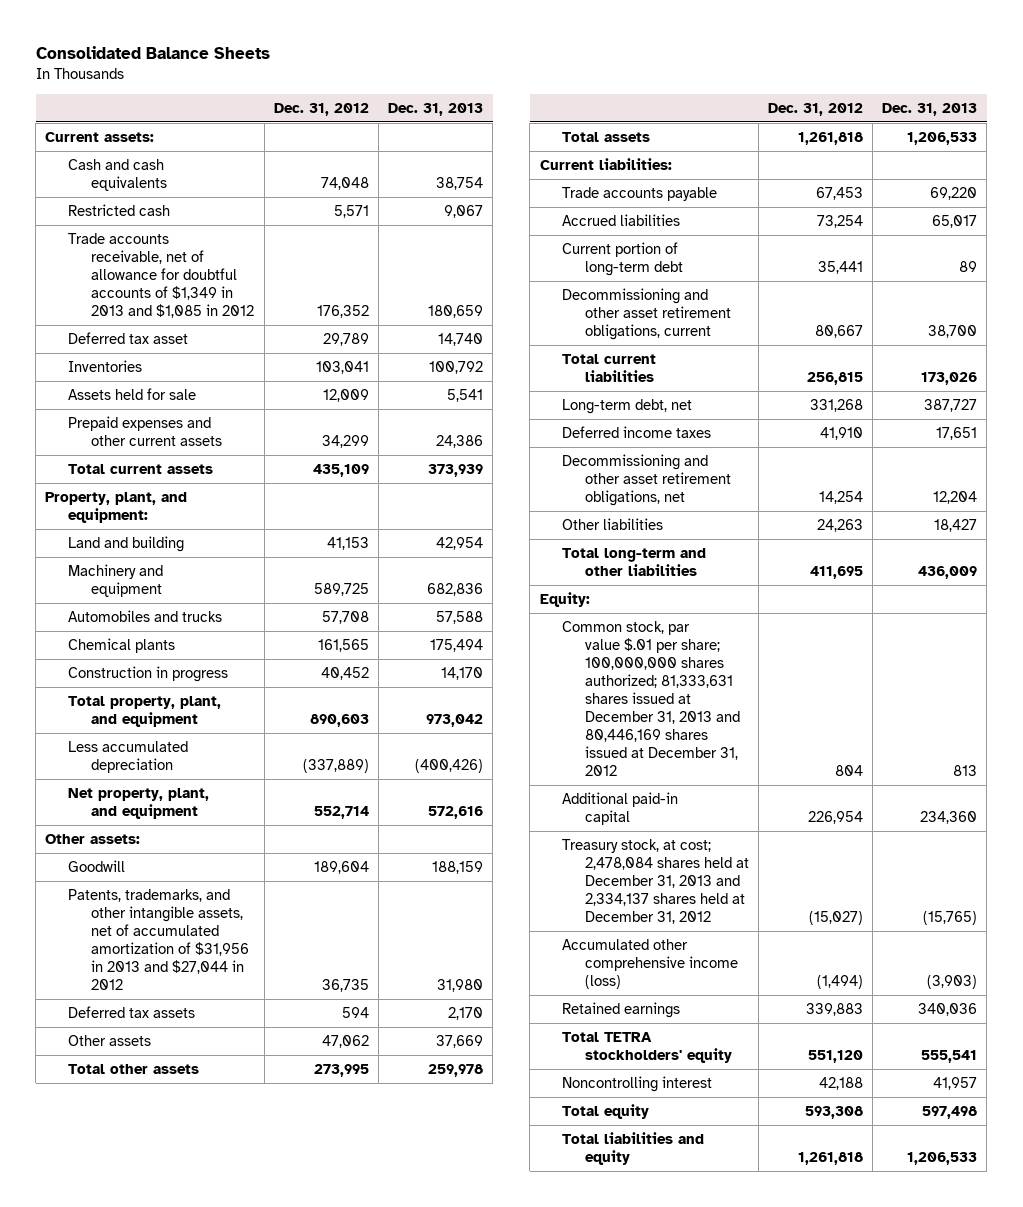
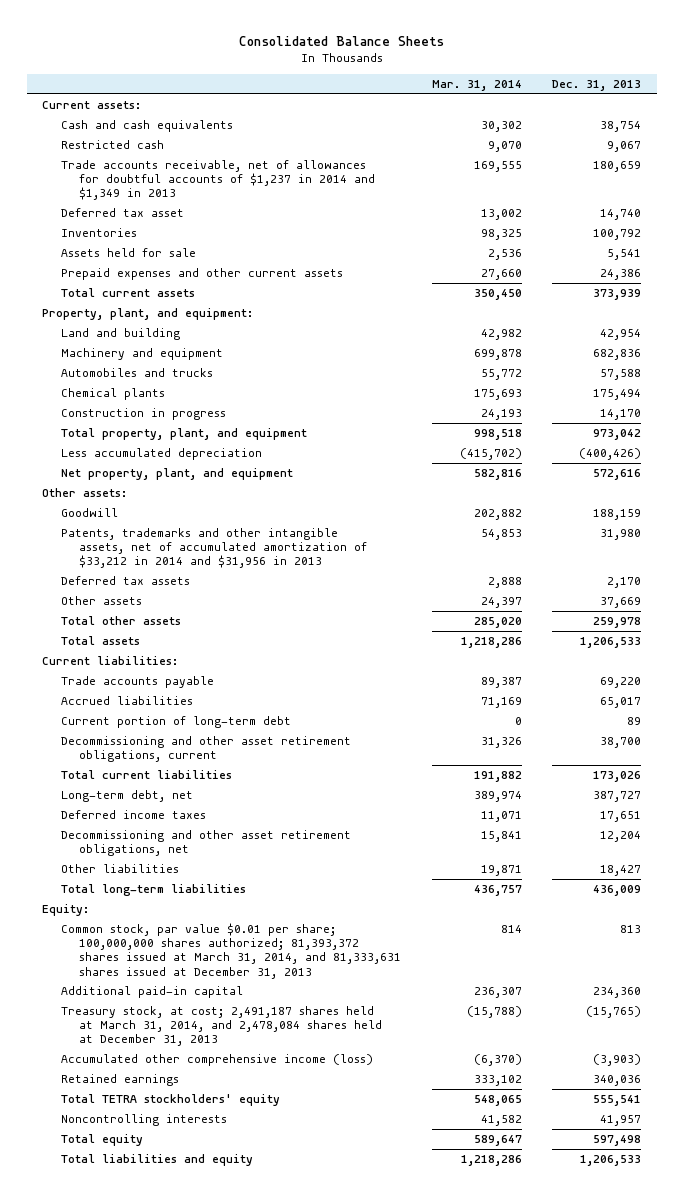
[274,102,370,116] Dec. 31, 2012 -> none
none -> [431,80,522,92] Mar. 31, 2014
[68,232,255,318] Trade accounts receivable, net of allowance for doubtful accounts of $1,349 in 2013 and $1,085 in 2012 -> [60,159,376,201] Trade accounts receivable, net of allowances for doubtful accounts of $1,237 in 2014 and $1,349 in 2013
[68,888,250,990] Patents, trademarks, and other intangible assets, net of accumulated amortization of $31,956 in 2013 and $27,044 in 2012 -> [60,527,368,569] Patents, trademarks and other intangible assets, net of accumulated amortization of $33,212 in 2014 and $31,956 in 2013
[562,547,707,576] Total long-term and other liabilities -> [60,883,246,896] Total long-term liabilities
[562,620,741,776] Common stock, par value $.01 per share; 100,000,000 shares authorized; 81,333,631 shares issued at December 31, 2013 and 80,446,169 shares issued at December 31, 2012 -> [60,922,402,979] Common stock, par value $0.01 per share; 100,000,000 shares authorized; 81,393,372 shares issued at March 31, 2014, and 81,333,631 shares issued at December 31, 2013
[562,838,750,924] Treasury stock, at cost; 2,478,084 shares held at December 31, 2013 and 2,334,137 shares held at December 31, 2012 -> [60,1005,383,1047] Treasury stock, at cost; 2,491,187 shares held at March 31, 2014, and 2,478,084 shares held at December 31, 2013
[562,1075,713,1092] Noncontrolling interest -> [60,1113,227,1126] Noncontrolling interests

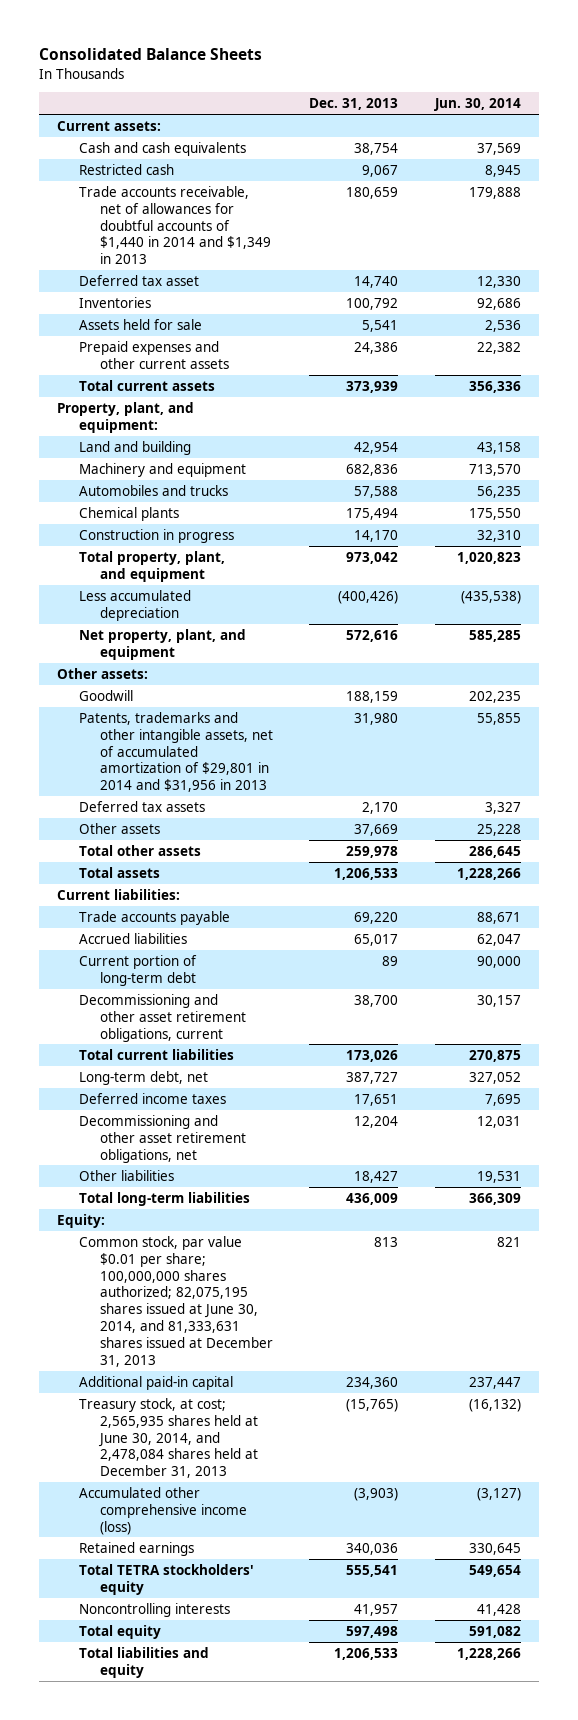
[431,80,522,92] Mar. 31, 2014 -> none
none -> [433,98,521,112] Jun. 30, 2014
[60,159,376,201] Trade accounts receivable, net of allowances for doubtful accounts of $1,237 in 2014 and $1,349 in 2013 -> [78,185,272,265] Trade accounts receivable, net of allowances for doubtful accounts of $1,440 in 2014 and $1,349 in 2013
[60,527,368,569] Patents, trademarks and other intangible assets, net of accumulated amortization of $33,212 in 2014 and $31,956 in 2013 -> [78,711,274,793] Patents, trademarks and other intangible assets, net of accumulated amortization of $29,801 in 2014 and $31,956 in 2013
[60,922,402,979] Common stock, par value $0.01 per share; 100,000,000 shares authorized; 81,393,372 shares issued at March 31, 2014, and 81,333,631 shares issued at December 31, 2013 -> [78,1235,274,1367] Common stock, par value $0.01 per share; 100,000,000 shares authorized; 82,075,195 shares issued at June 30, 2014, and 81,333,631 shares issued at December 31, 2013
[60,1005,383,1047] Treasury stock, at cost; 2,491,187 shares held at March 31, 2014, and 2,478,084 shares held at December 31, 2013 -> [78,1397,259,1479] Treasury stock, at cost; 2,565,935 shares held at June 30, 2014, and 2,478,084 shares held at December 31, 2013

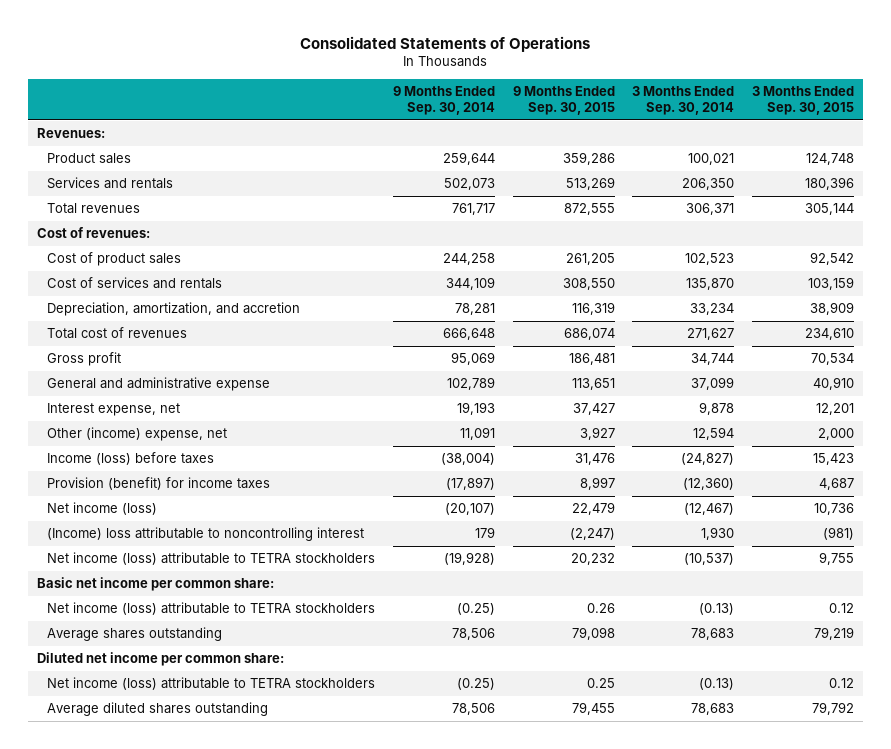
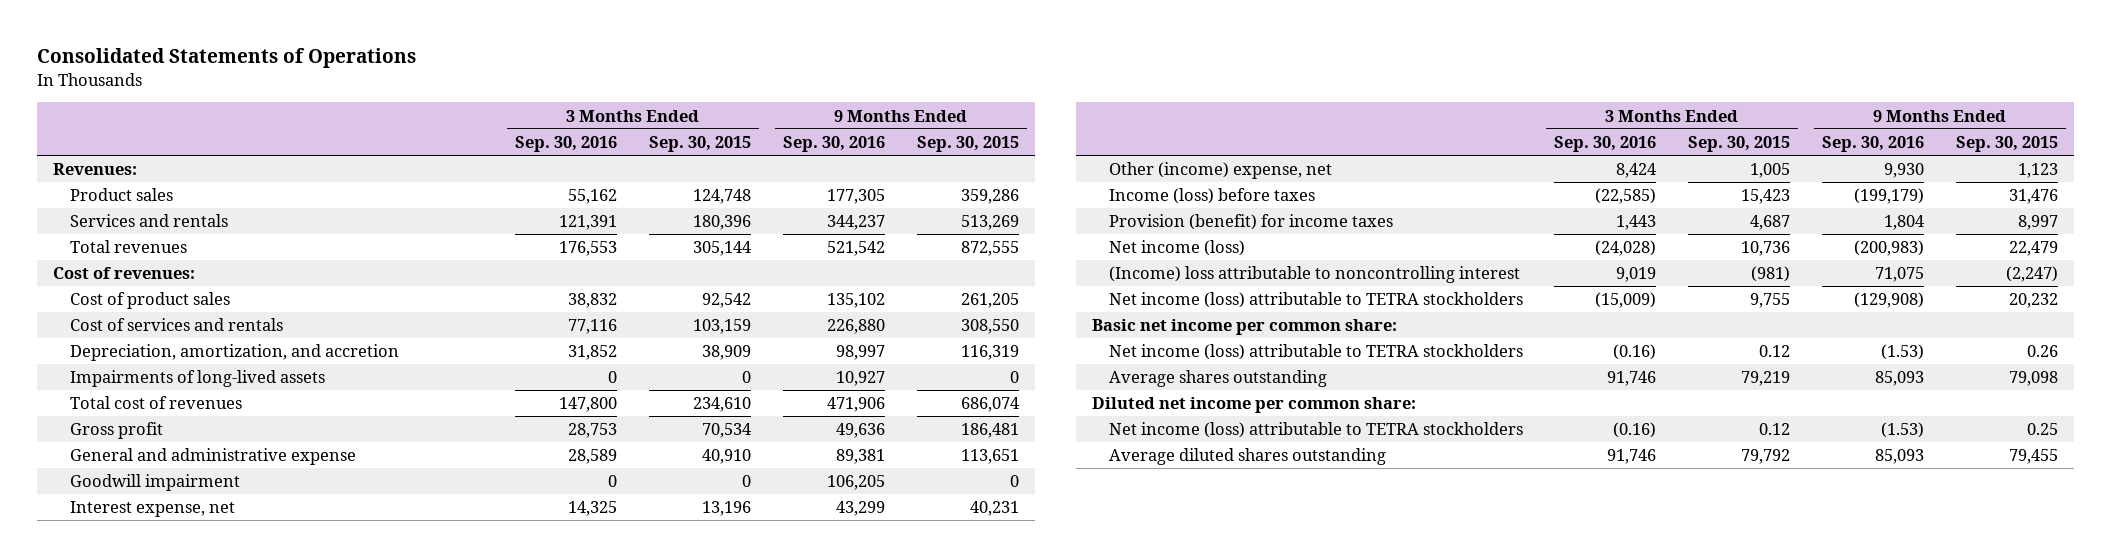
[392,86,495,115] 9 Months Ended Sep. 30, 2014 -> none
[632,86,735,115] 3 Months Ended Sep. 30, 2014 -> none
none -> [515,135,618,152] Sep. 30, 2016
none -> [782,135,885,152] Sep. 30, 2016
none -> [69,370,325,388] Impairments of long-lived assets
none -> [69,474,240,492] Goodwill impairment
[572,403,615,416] 37,427 -> [969,501,1019,517] 40,231
[815,403,854,416] 12,201 -> [702,501,752,517] 13,196
[579,427,615,441] 3,927 -> [2017,163,2058,179] 1,123
[817,428,854,441] 2,000 -> [1750,163,1791,179] 1,005

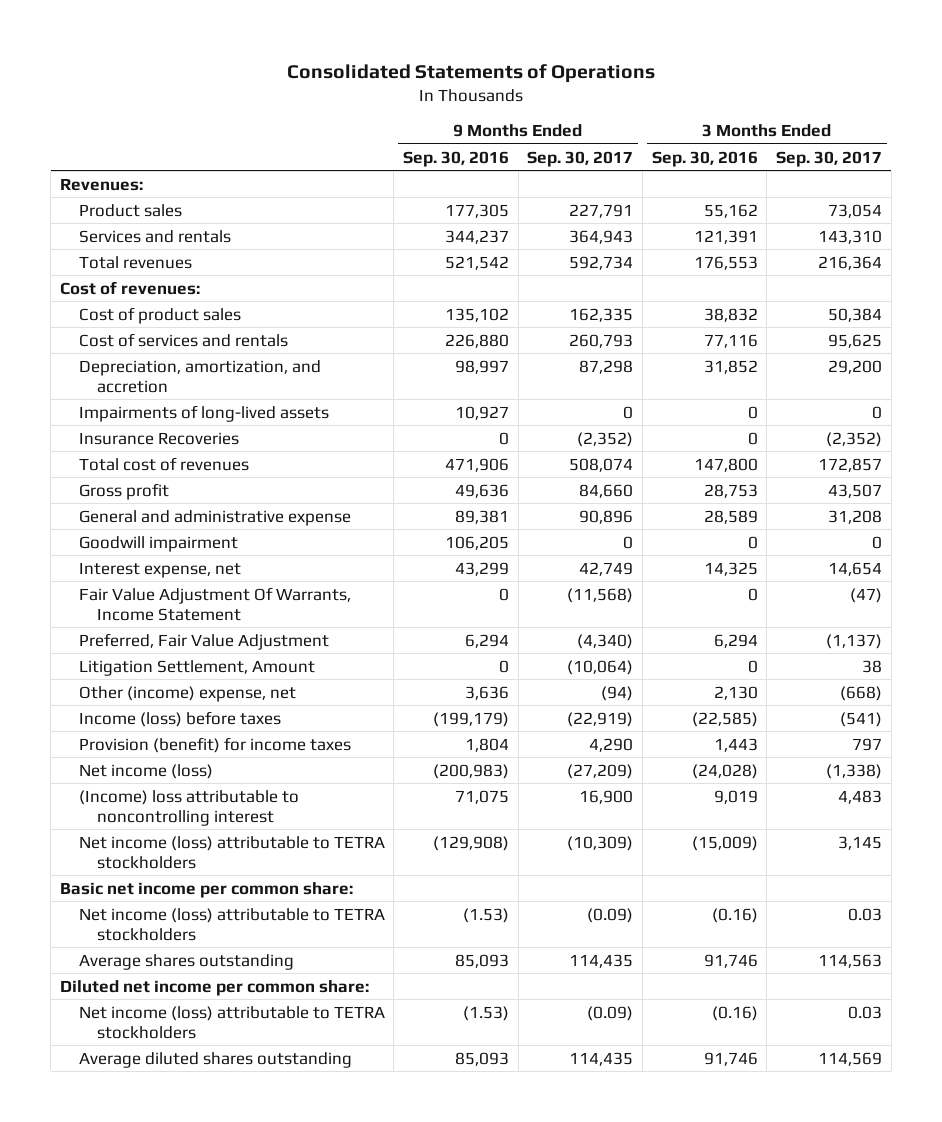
[649,135,752,152] Sep. 30, 2015 -> none
[916,135,1019,152] Sep. 30, 2015 -> none
none -> [527,150,634,167] Sep. 30, 2017
none -> [776,150,883,167] Sep. 30, 2017
none -> [78,431,239,445] Insurance Recoveries
none -> [78,586,351,621] Fair Value Adjustment Of Warrants, Income Statement
none -> [78,632,329,650] Preferred, Fair Value Adjustment
none -> [78,659,315,676] Litigation Settlement, Amount
[1616,163,1657,179] 8,424 -> [713,685,758,700] 2,130
[1883,163,1924,179] 9,930 -> [465,685,510,700] 3,636

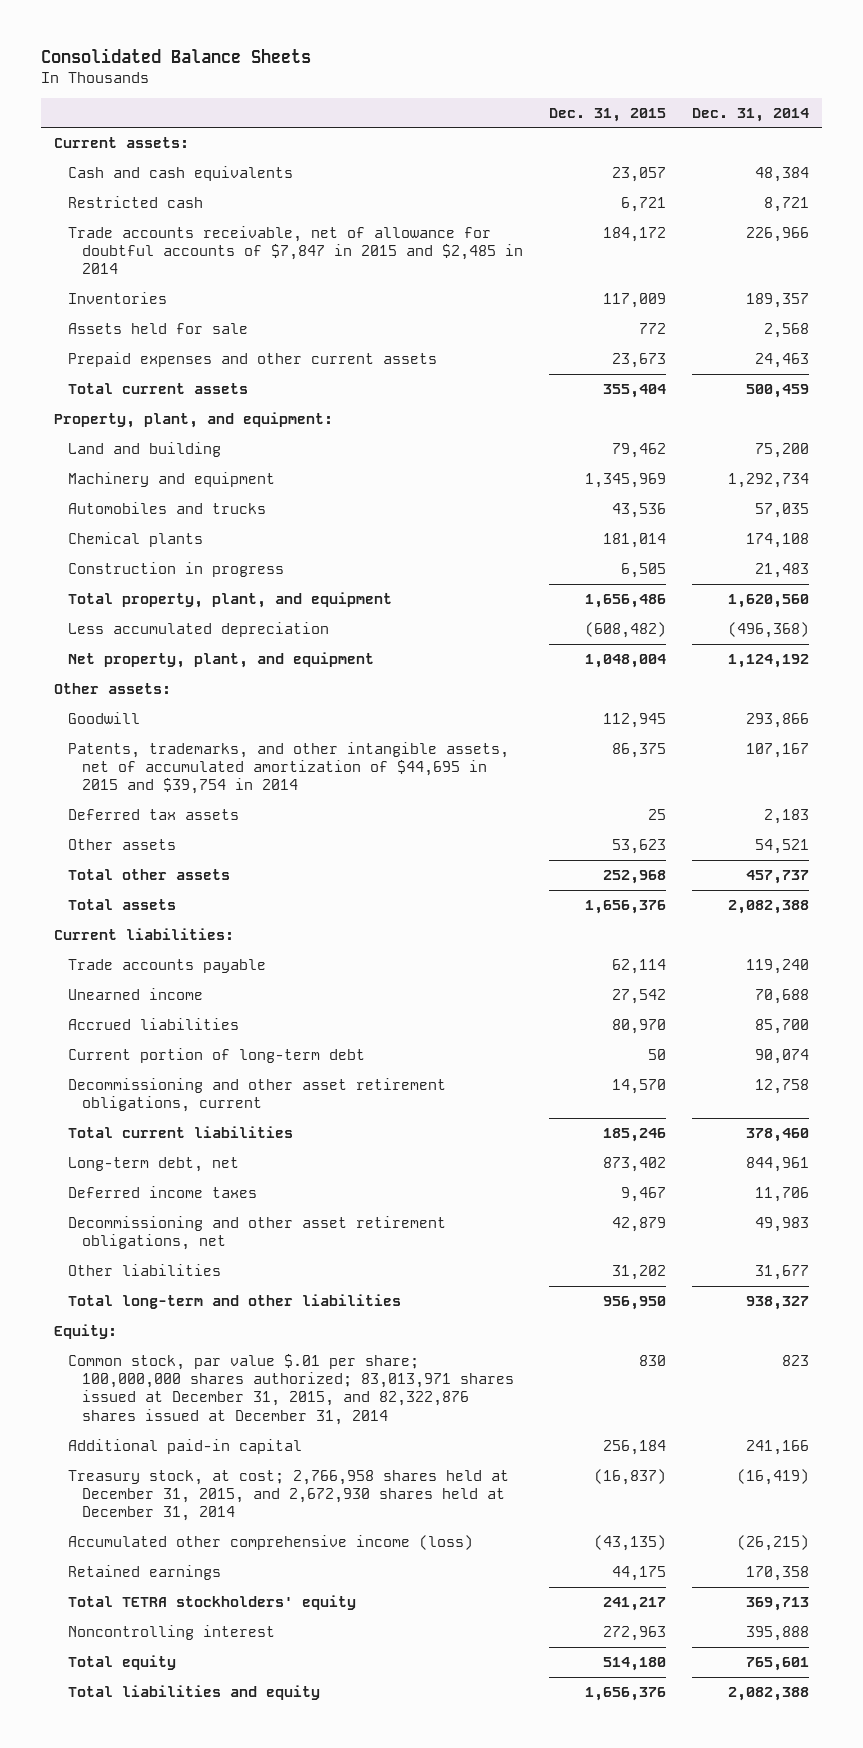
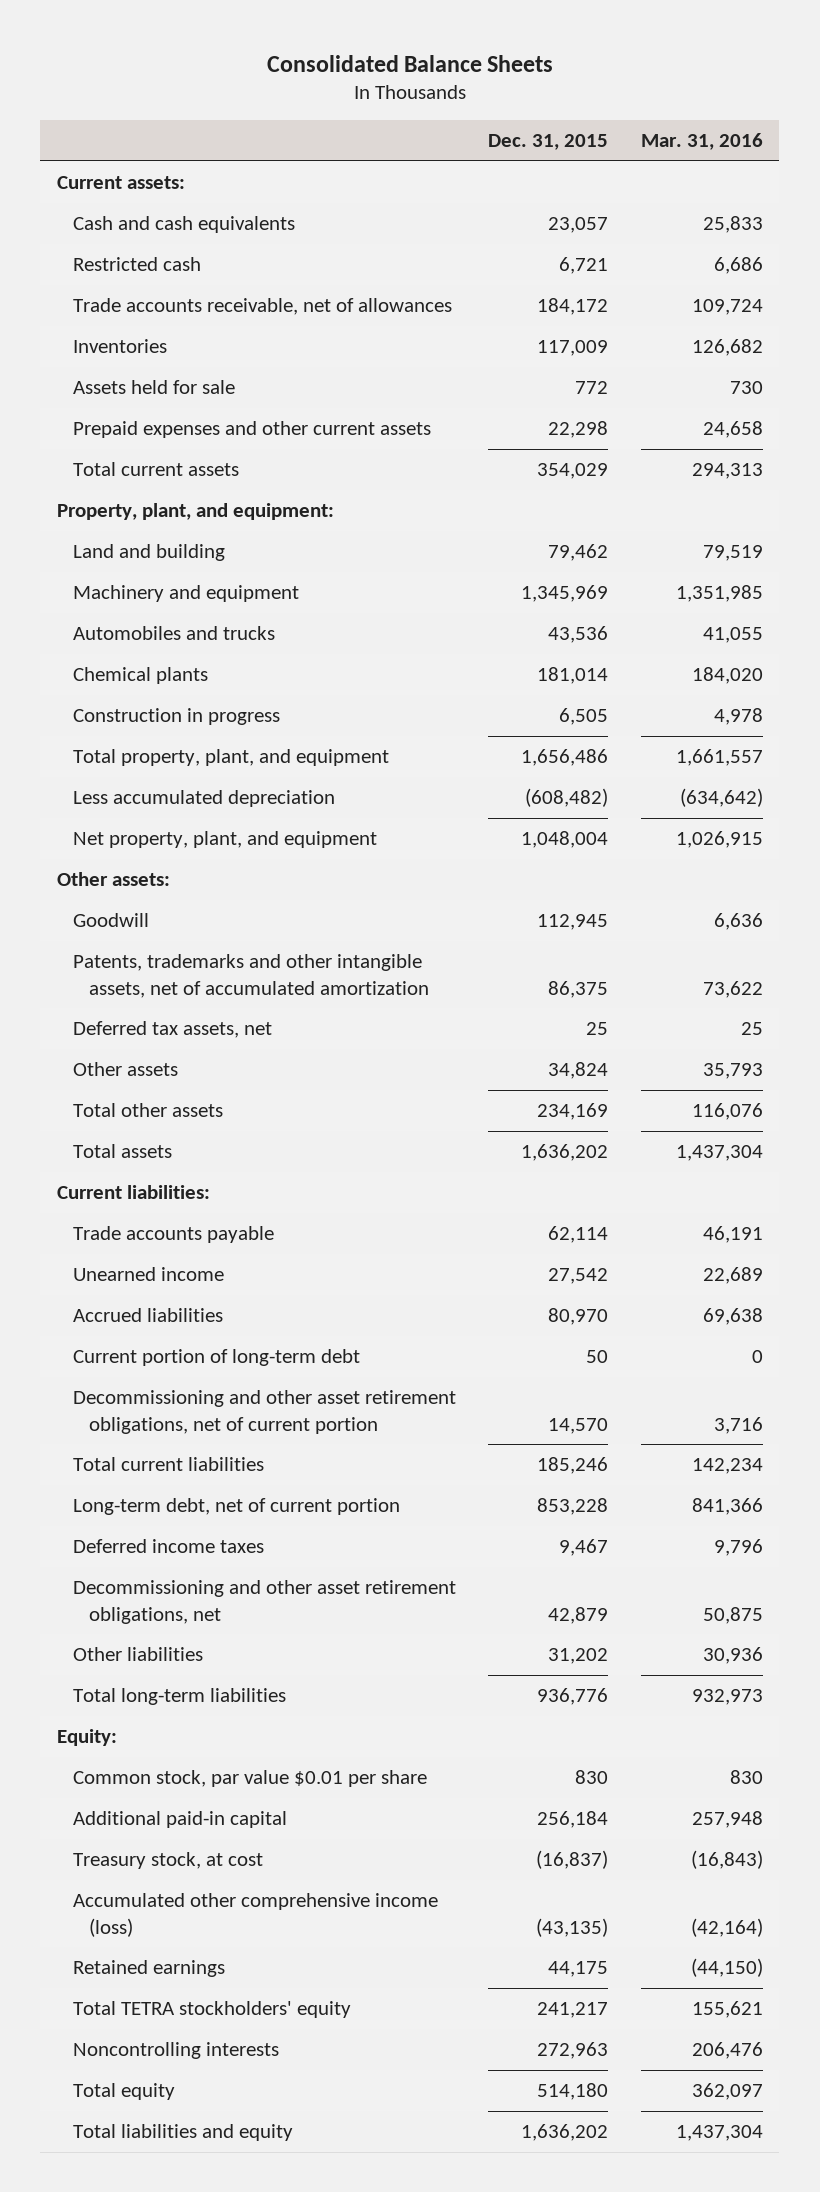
[692,107,810,122] Dec. 31, 2014 -> none
none -> [640,132,763,150] Mar. 31, 2016
[67,226,523,275] Trade accounts receivable, net of allowance for doubtful accounts of $7,847 in 2015 and $2,485 in 2014 -> [72,298,452,316] Trade accounts receivable, net of allowances
[611,353,666,369] 23,673 -> [548,421,609,439] 22,298
[602,384,666,399] 355,404 -> [537,463,609,480] 354,029
[67,742,509,795] Patents, trademarks, and other intangible assets, net of accumulated amortization of $44,695 in 2015 and $39,754 in 2014 -> [72,954,429,998] Patents, trademarks and other intangible assets, net of accumulated amortization
[67,809,239,821] Deferred tax assets -> [72,1021,272,1039] Deferred tax assets, net
[611,839,666,855] 53,623 -> [548,1062,609,1080] 34,824
[602,870,666,885] 252,968 -> [537,1103,609,1121] 234,169
[584,900,666,915] 1,656,376 -> [521,1144,609,1162] 1,636,202
[67,1078,446,1113] Decommissioning and other asset retirement obligations, current -> [72,1390,456,1434] Decommissioning and other asset retirement obligations, net of current portion
[67,1157,239,1173] Long-term debt, net -> [72,1498,400,1516] Long-term debt, net of current portion
[602,1157,666,1173] 873,402 -> [537,1498,609,1516] 853,228
[67,1294,401,1310] Total long-term and other liabilities -> [72,1688,286,1706] Total long-term liabilities
[602,1296,666,1311] 956,950 -> [537,1688,609,1706] 936,776
[67,1354,514,1425] Common stock, par value $.01 per share; 100,000,000 shares authorized; 83,013,971 shares issued at December 31, 2015, and 82,322,876 shares issued at December 31, 2014 -> [72,1770,427,1788] Common stock, par value $0.01 per share
[67,1470,509,1522] Treasury stock, at cost; 2,766,958 shares held at December 31, 2015, and 2,672,930 shares held at December 31, 2014 -> [72,1852,263,1870] Treasury stock, at cost
[67,1625,275,1641] Noncontrolling interest -> [72,2042,279,2060] Noncontrolling interests
[584,1687,666,1702] 1,656,376 -> [521,2124,609,2142] 1,636,202

